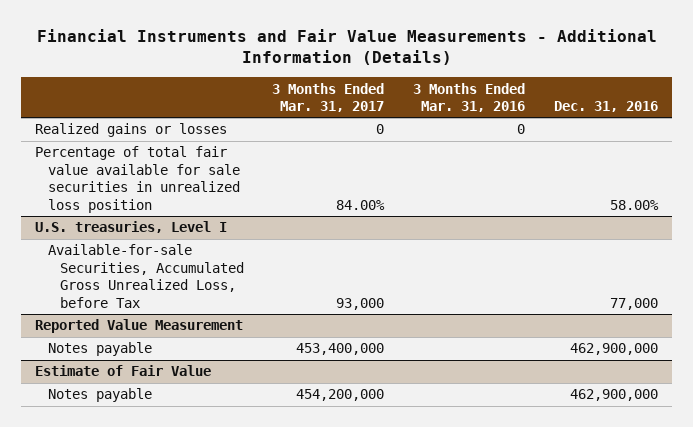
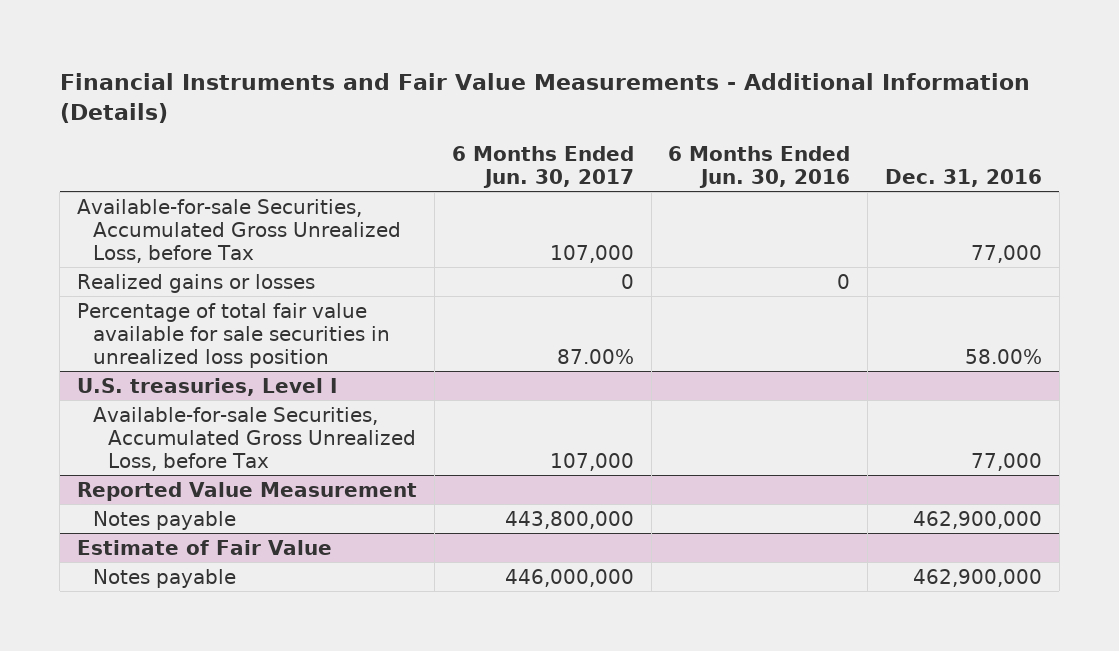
[272,82,385,112] 3 Months Ended Mar. 31, 2017 -> none
[413,82,526,112] 3 Months Ended Mar. 31, 2016 -> none
none -> [451,145,634,188] 6 Months Ended Jun. 30, 2017
none -> [668,145,851,188] 6 Months Ended Jun. 30, 2016
none -> [77,198,401,263] Available-for-sale Securities, Accumulated Gross Unrealized Loss, before Tax

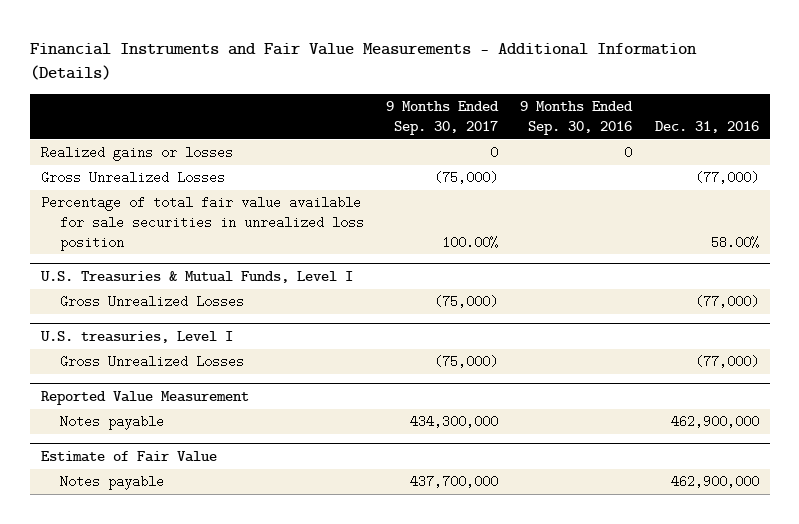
[451,145,634,188] 6 Months Ended Jun. 30, 2017 -> none
[668,145,851,188] 6 Months Ended Jun. 30, 2016 -> none
none -> [386,101,500,136] 9 Months Ended Sep. 30, 2017
none -> [520,101,634,136] 9 Months Ended Sep. 30, 2016
[77,198,401,263] Available-for-sale Securities, Accumulated Gross Unrealized Loss, before Tax -> none
none -> [40,171,225,185] Gross Unrealized Losses
none -> [39,271,353,284] U.S. Treasuries & Mutual Funds, Level I
none -> [60,295,245,309] Gross Unrealized Losses
[92,406,417,471] Available-for-sale Securities, Accumulated Gross Unrealized Loss, before Tax -> [60,355,245,369] Gross Unrealized Losses
[970,452,1042,471] 77,000 -> [694,355,759,369] (77,000)

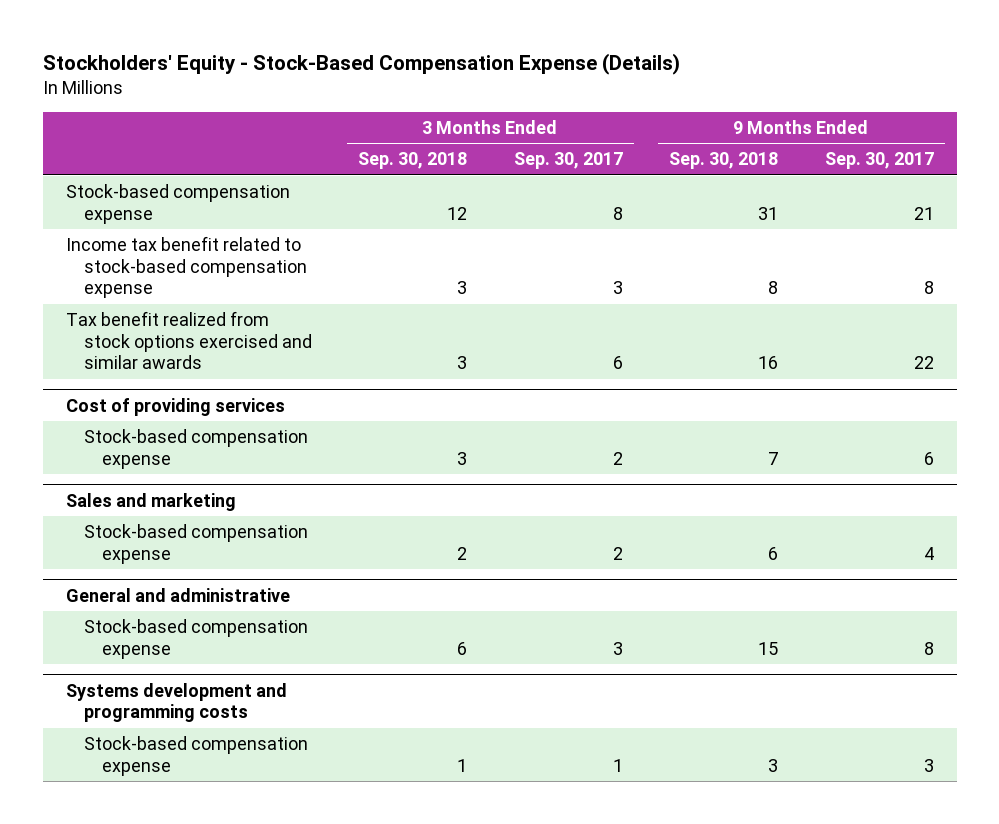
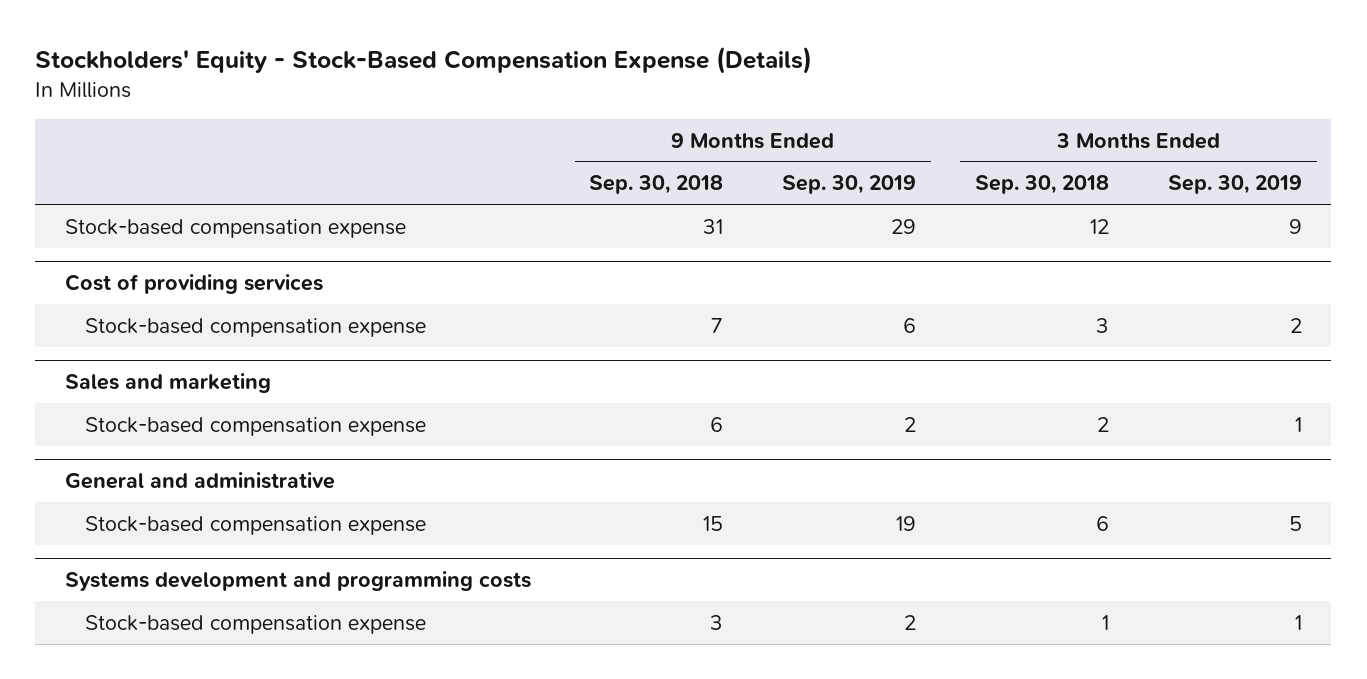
[513,152,623,170] Sep. 30, 2017 -> none
[824,152,934,170] Sep. 30, 2017 -> none
none -> [782,175,917,195] Sep. 30, 2019
none -> [1167,175,1302,195] Sep. 30, 2019
[65,236,307,299] Income tax benefit related to stock-based compensation expense -> none
[65,311,312,370] Tax benefit realized from stock options exercised and similar awards -> none

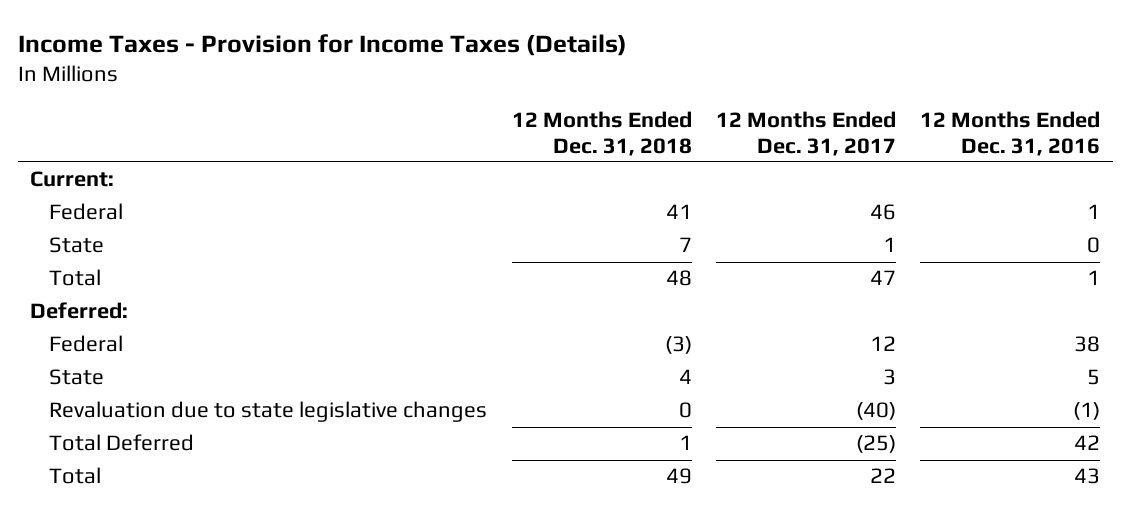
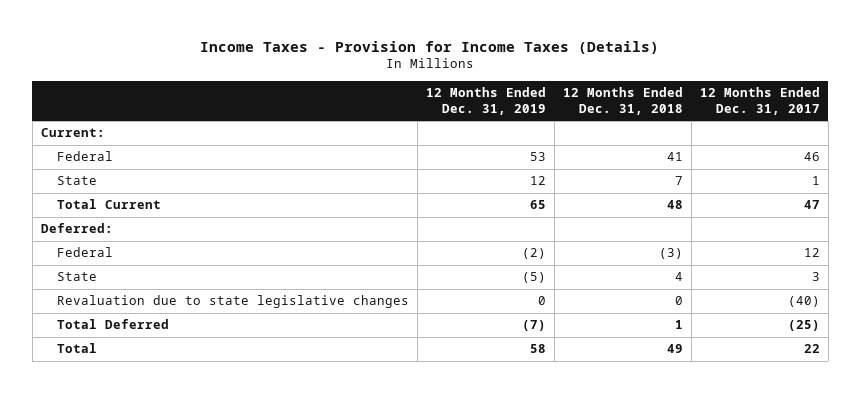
[920,110,1101,156] 12 Months Ended Dec. 31, 2016 -> none
none -> [425,87,546,116] 12 Months Ended Dec. 31, 2019
[49,269,102,287] Total -> [56,199,161,210] Total Current

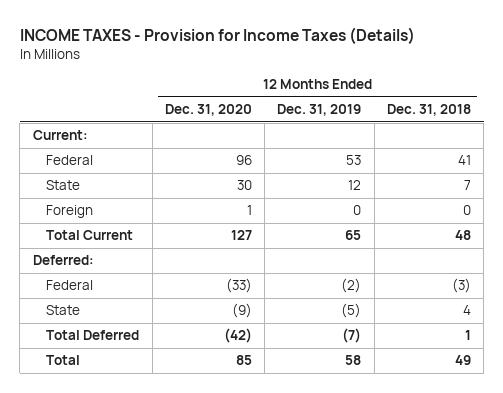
[200,40,660,54] Income Taxes - Provision for Income Taxes (Details) -> [19,26,415,44] INCOME TAXES - Provision for Income Taxes (Details)
[699,87,820,116] 12 Months Ended Dec. 31, 2017 -> none
none -> [164,104,252,117] Dec. 31, 2020
none -> [46,205,94,219] Foreign
[56,295,409,309] Revaluation due to state legislative changes -> none

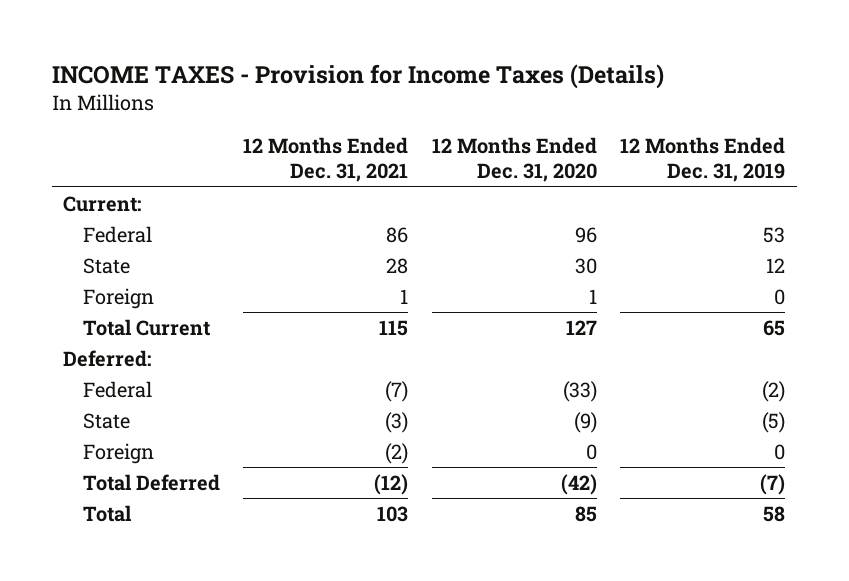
[386,104,471,117] Dec. 31, 2018 -> none
none -> [243,137,409,183] 12 Months Ended Dec. 31, 2021
none -> [82,442,154,464] Foreign

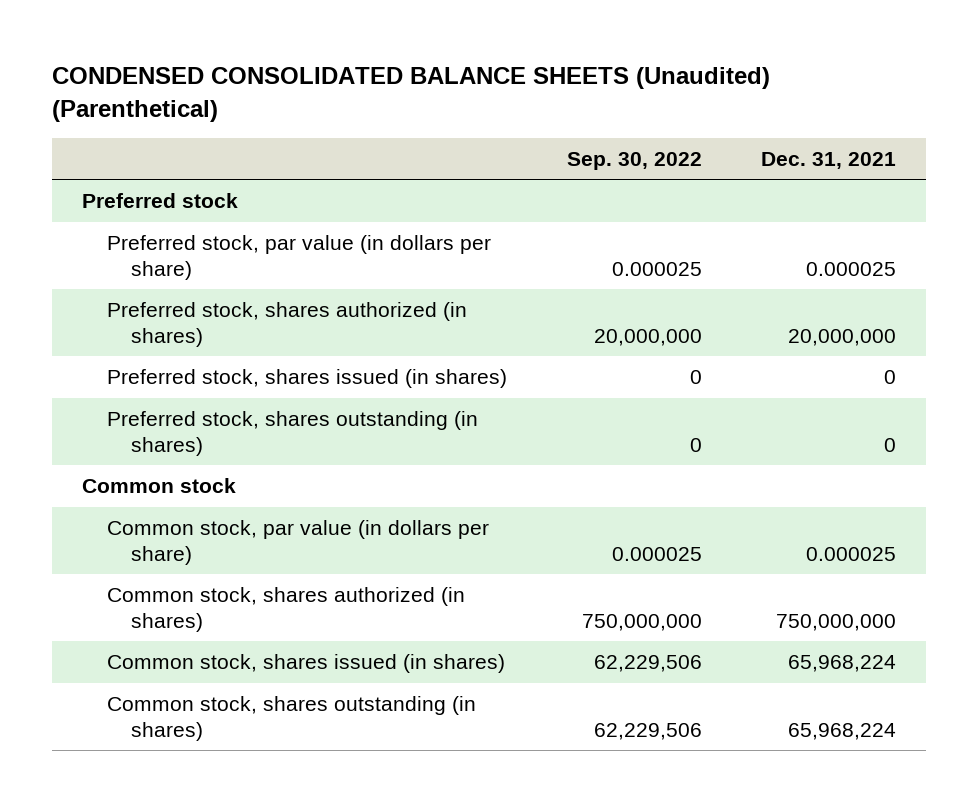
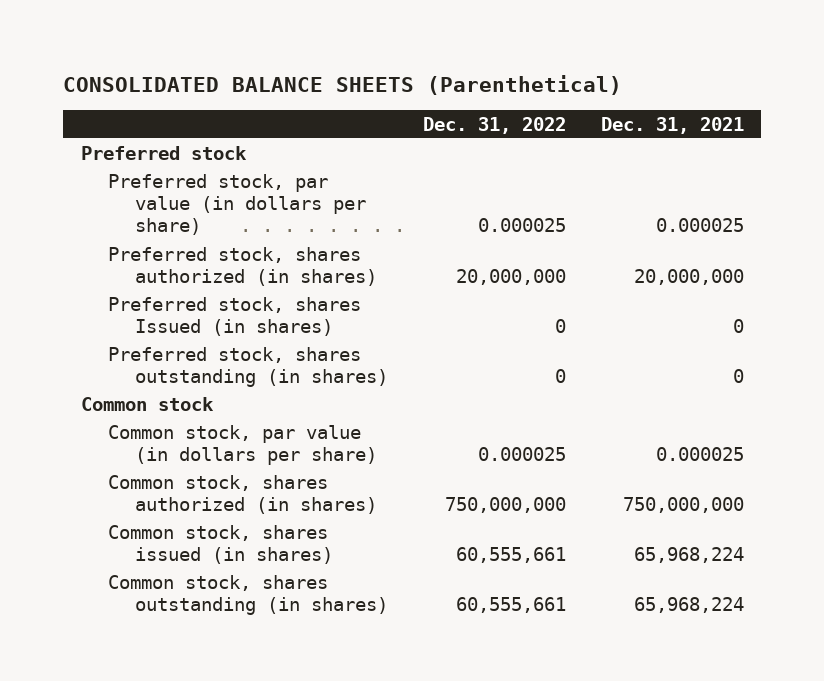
[52,67,771,122] CONDENSED CONSOLIDATED BALANCE SHEETS (Unaudited) (Parenthetical) -> [63,74,623,95] CONSOLIDATED BALANCE SHEETS (Parenthetical)
[566,151,702,170] Sep. 30, 2022 -> none
none -> [422,116,566,134] Dec. 31, 2022
[106,369,507,389] Preferred stock, shares issued (in shares) -> [107,296,361,336] Preferred stock, shares Issued (in shares)

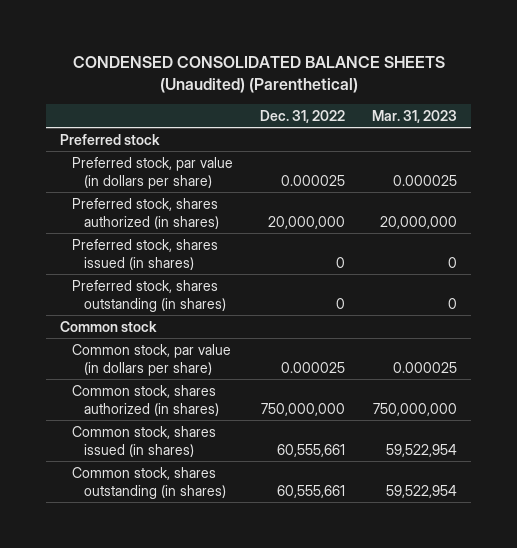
[63,74,623,95] CONSOLIDATED BALANCE SHEETS (Parenthetical) -> [72,55,445,93] CONDENSED CONSOLIDATED BALANCE SHEETS (Unaudited) (Parenthetical)
[600,116,744,134] Dec. 31, 2021 -> none
none -> [372,109,458,123] Mar. 31, 2023
[107,296,361,336] Preferred stock, shares Issued (in shares) -> [71,238,218,270] Preferred stock, shares issued (in shares)

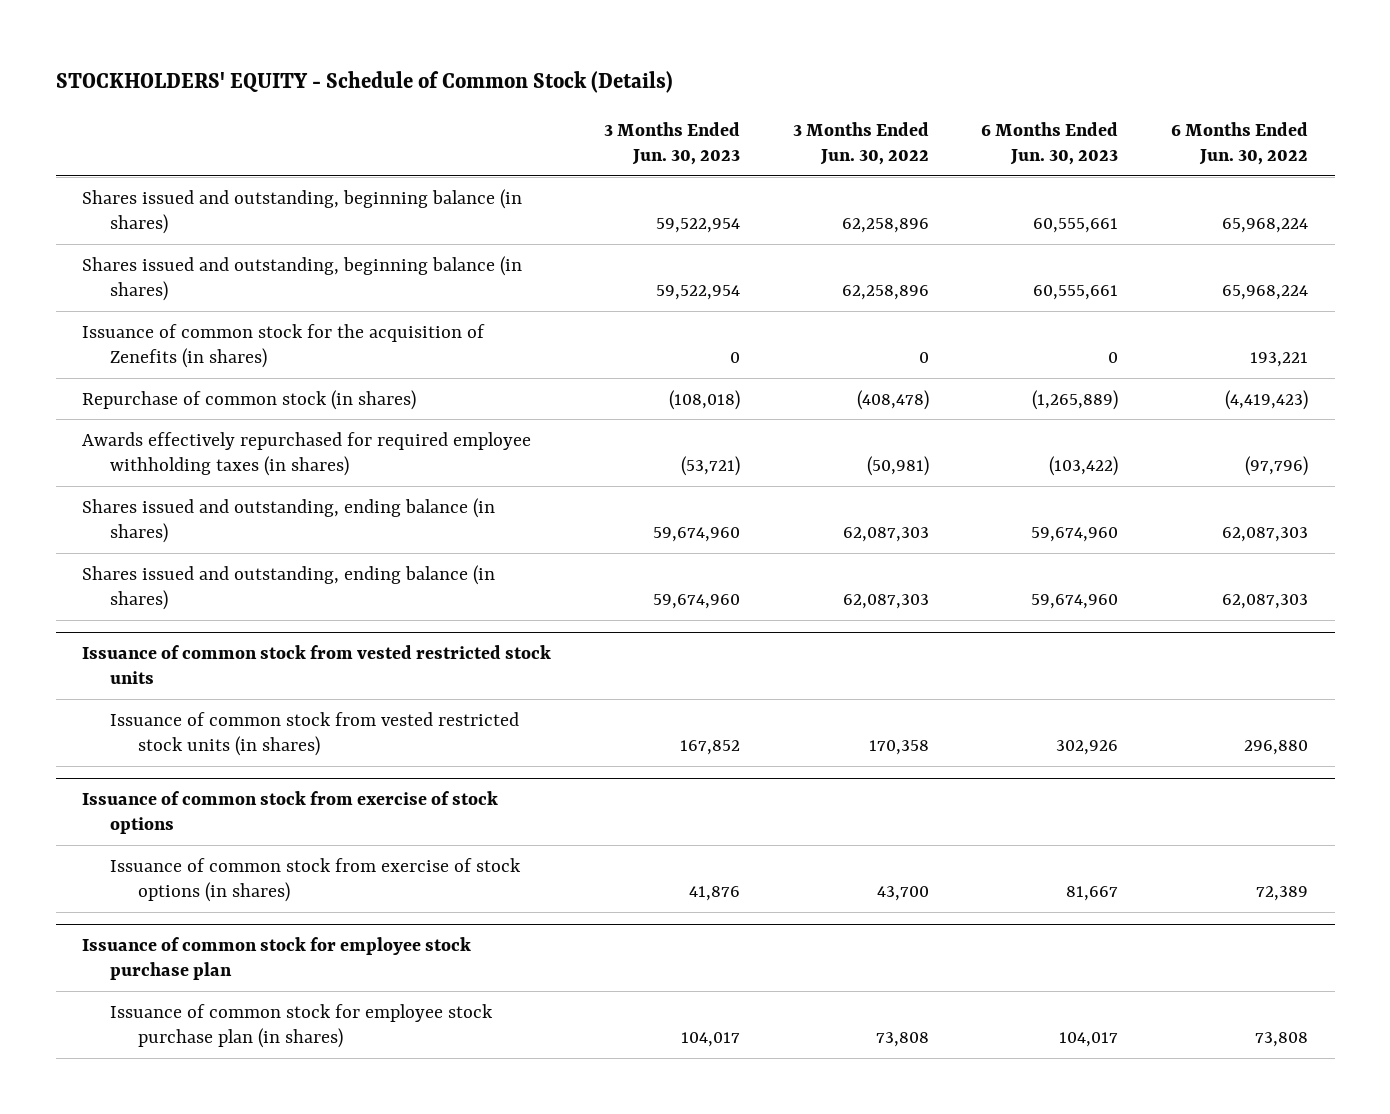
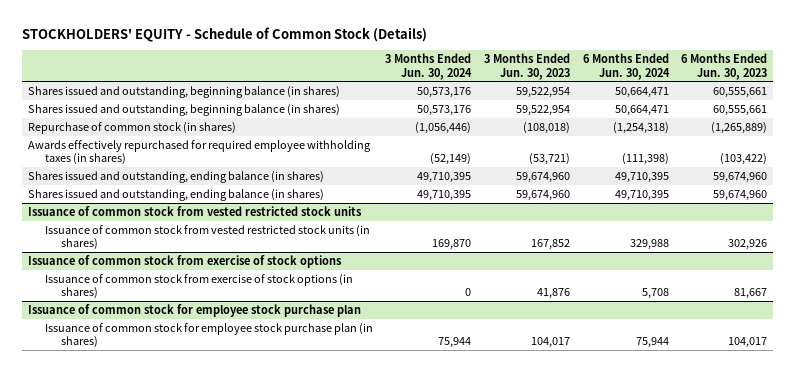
[792,121,929,166] 3 Months Ended Jun. 30, 2022 -> none
[1171,121,1309,166] 6 Months Ended Jun. 30, 2022 -> none
none -> [385,53,473,80] 3 Months Ended Jun. 30, 2024
none -> [582,53,670,80] 6 Months Ended Jun. 30, 2024
[82,323,486,368] Issuance of common stock for the acquisition of Zenefits (in shares) -> none

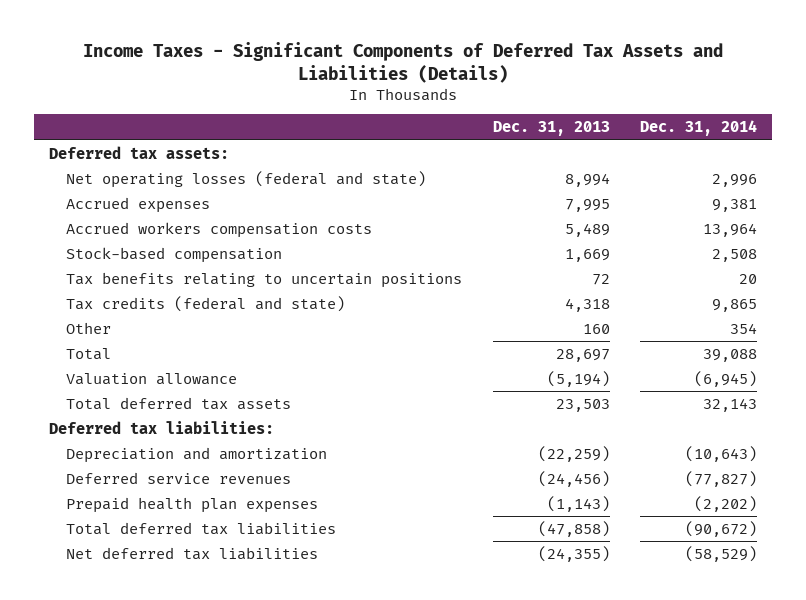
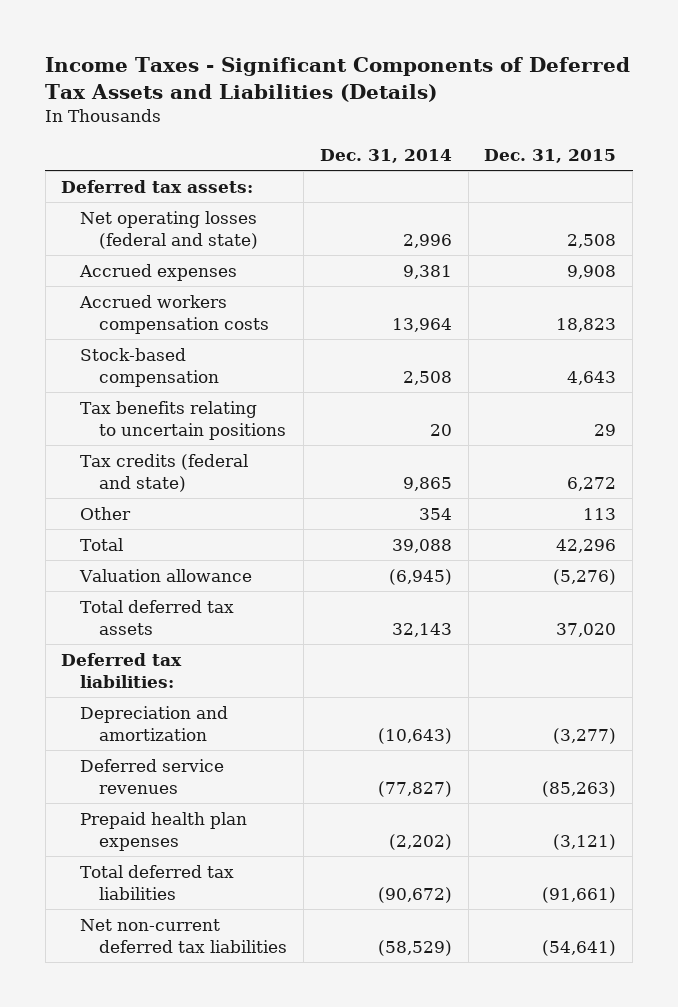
[492,121,610,137] Dec. 31, 2013 -> none
none -> [484,148,617,163] Dec. 31, 2015
[66,546,319,560] Net deferred tax liabilities -> [80,918,288,953] Net non-current deferred tax liabilities

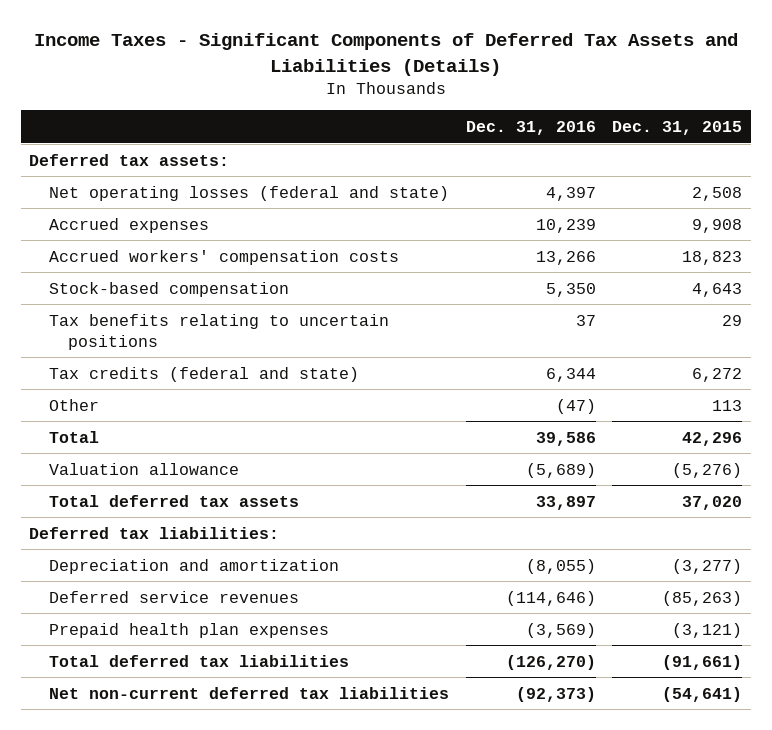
[319,148,452,163] Dec. 31, 2014 -> none
none -> [465,120,596,135] Dec. 31, 2016
[79,294,270,334] Accrued workers compensation costs -> [48,249,399,265] Accrued workers' compensation costs

